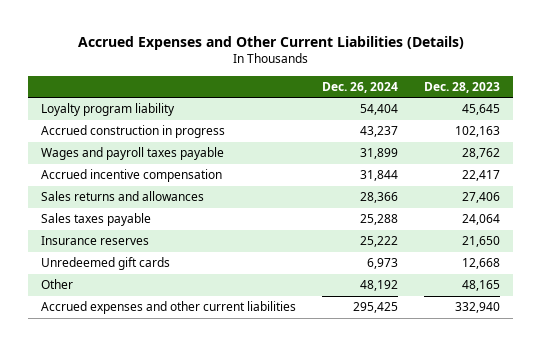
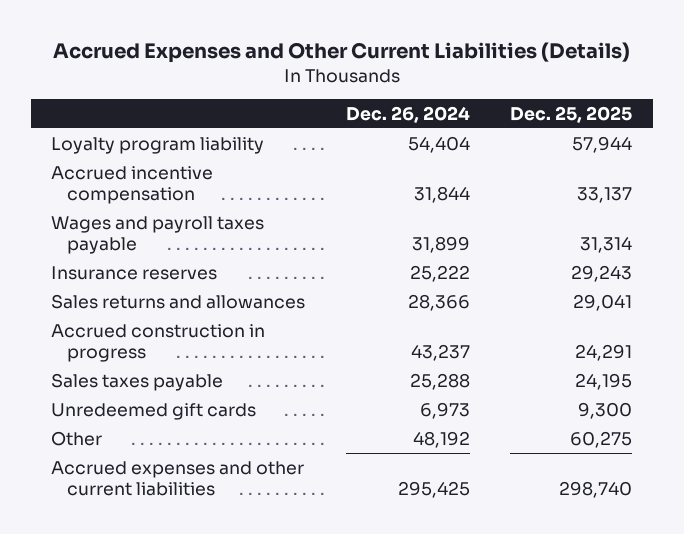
[423,81,500,93] Dec. 28, 2023 -> none
none -> [510,105,633,123] Dec. 25, 2025
[41,147,225,161] Wages and payroll taxes payable -> [51,215,265,255] Wages and payroll taxes payable
[41,236,150,246] Insurance reserves -> [51,265,218,280] Insurance reserves
[41,125,226,139] Accrued construction in progress -> [51,323,266,363] Accrued construction in progress

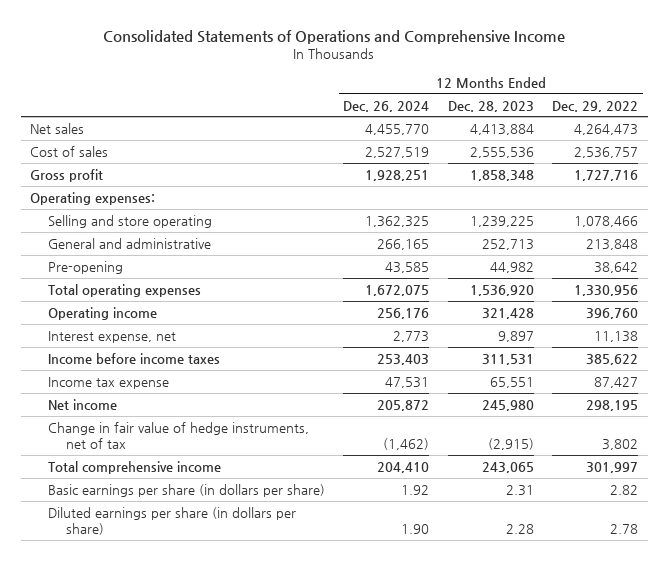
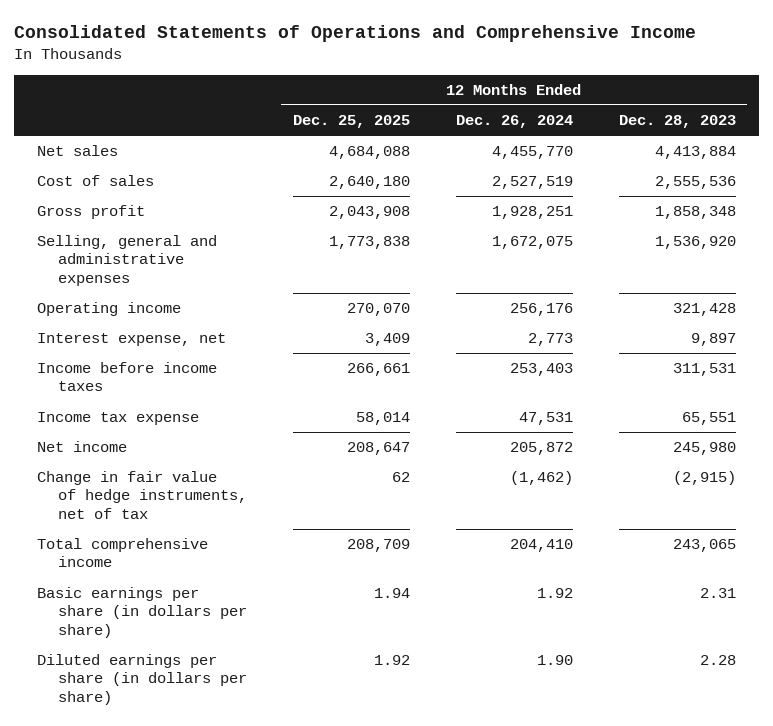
[552,100,639,112] Dec. 29, 2022 -> none
none -> [292,115,410,129] Dec. 25, 2025
[29,191,155,205] Operating expenses: -> none
[47,214,212,228] Selling and store operating -> none
[47,237,211,249] General and administrative -> none
[47,260,123,274] Pre-opening -> none
[47,283,201,297] Total operating expenses -> [37,235,218,286] Selling, general and administrative expenses

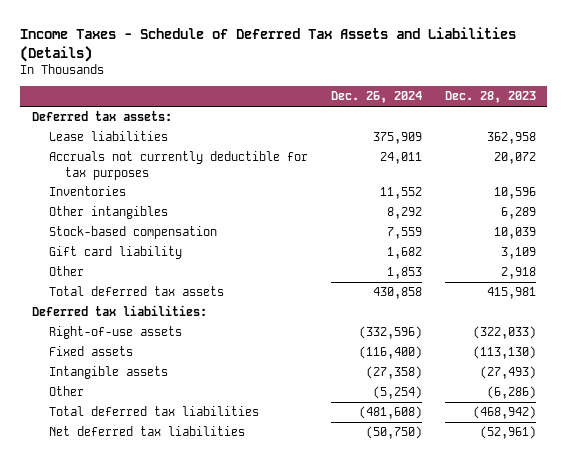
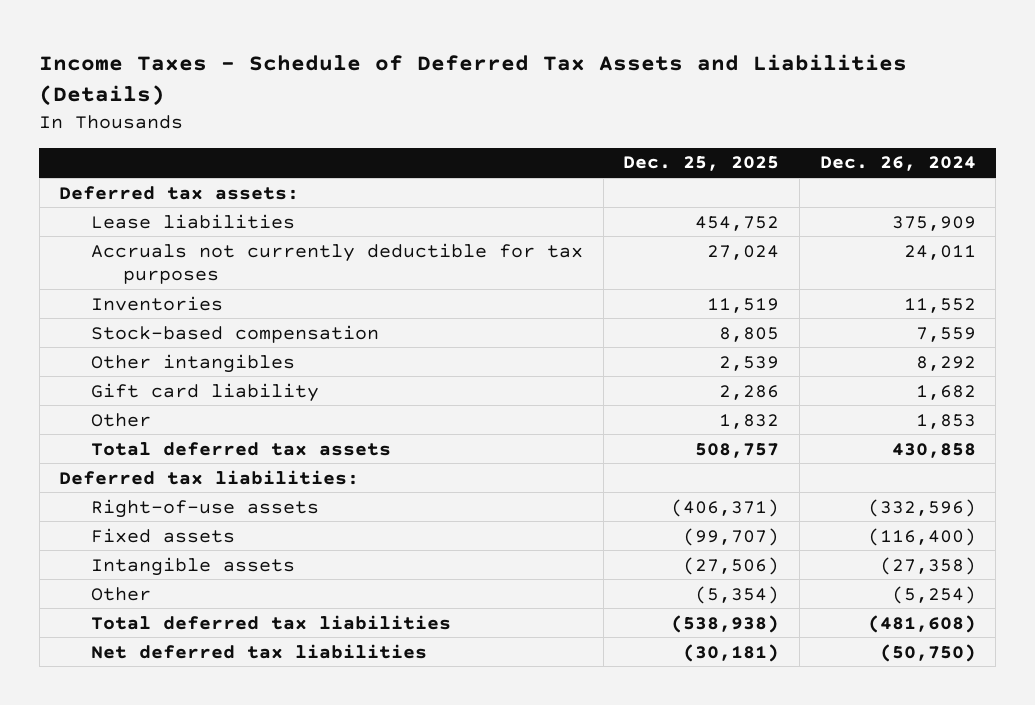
[444,91,536,104] Dec. 28, 2023 -> none
none -> [623,156,780,172] Dec. 25, 2025
[48,206,168,220] Other intangibles -> [91,353,296,373] Other intangibles

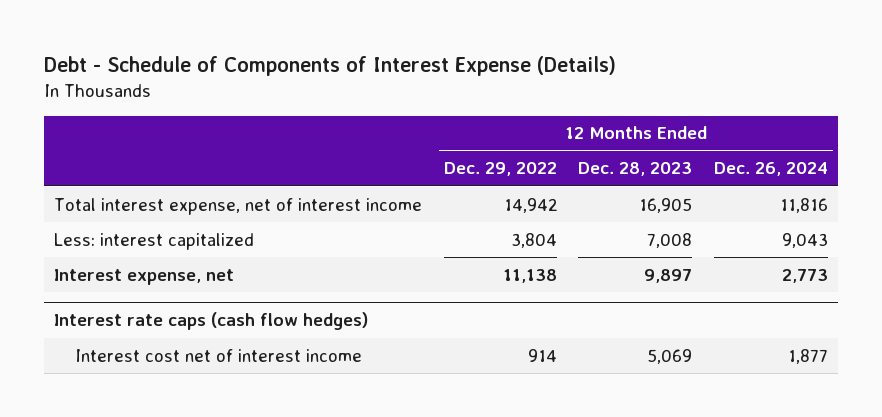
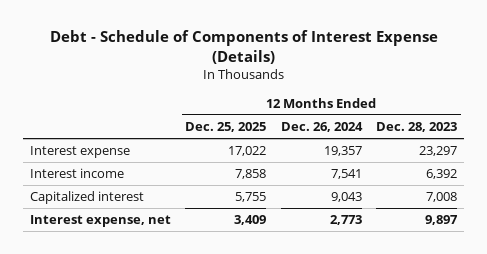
[443,162,557,177] Dec. 29, 2022 -> none
none -> [185,122,267,133] Dec. 25, 2025
[54,197,423,215] Total interest expense, net of interest income -> [30,146,131,159] Interest expense
[639,197,693,213] 16,905 -> [419,146,458,157] 23,297
[779,197,828,213] 11,816 -> [323,146,362,157] 19,357
none -> [30,168,125,179] Interest income
[54,232,255,250] Less: interest capitalized -> [30,191,145,205] Capitalized interest
[54,312,369,331] Interest rate caps (cash flow hedges) -> none
[75,348,363,362] Interest cost net of interest income -> none

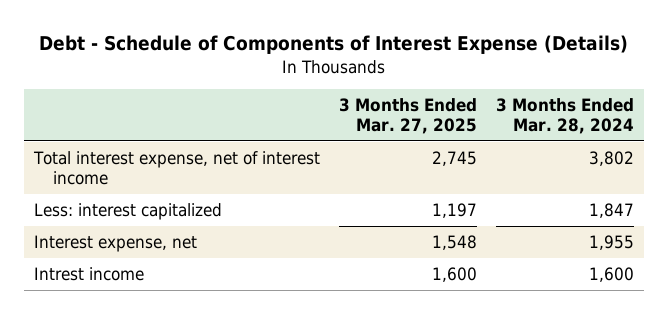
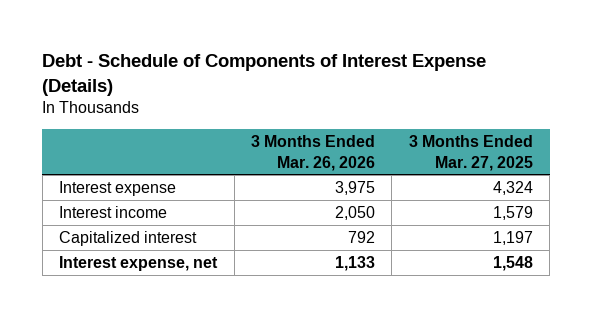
[496,98,635,135] 3 Months Ended Mar. 28, 2024 -> none
none -> [251,135,376,171] 3 Months Ended Mar. 26, 2026
[33,151,321,185] Total interest expense, net of interest income -> [59,180,177,196] Interest expense
[432,151,478,167] 2,745 -> [492,180,533,195] 4,324
none -> [59,205,168,218] Interest income
[34,203,223,221] Less: interest capitalized -> [59,230,198,246] Capitalized interest
[34,267,145,282] Intrest income -> none

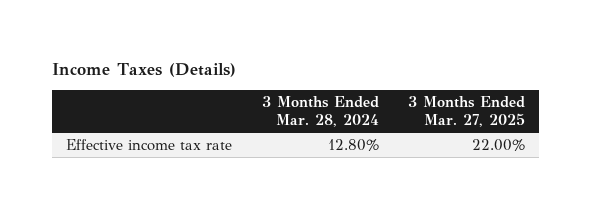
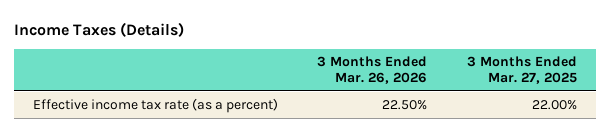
[261,96,379,128] 3 Months Ended Mar. 28, 2024 -> none
none -> [317,55,428,85] 3 Months Ended Mar. 26, 2026
[66,139,233,152] Effective income tax rate -> [33,98,279,114] Effective income tax rate (as a percent)

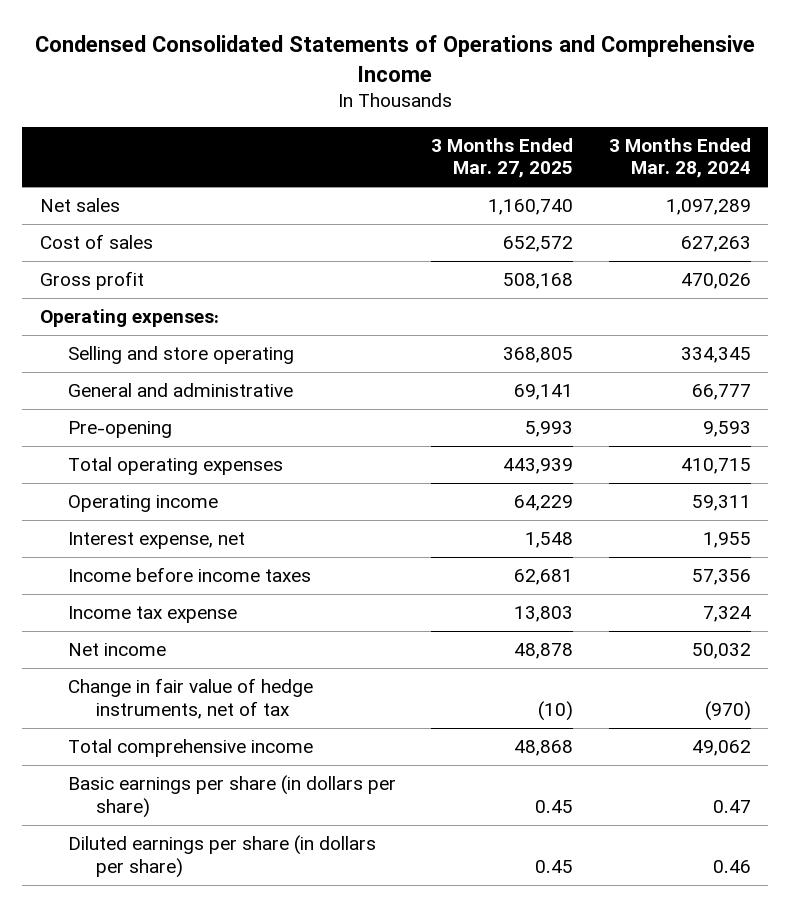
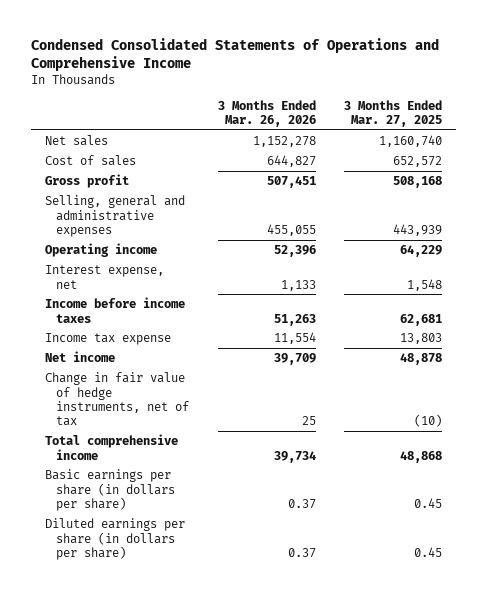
[608,137,751,179] 3 Months Ended Mar. 28, 2024 -> none
none -> [217,99,316,128] 3 Months Ended Mar. 26, 2026
[39,309,219,328] Operating expenses: -> none
[67,346,294,365] Selling and store operating -> none
[67,383,293,398] General and administrative -> none
[67,421,172,439] Pre-opening -> none
[67,457,283,476] Total operating expenses -> [45,195,186,237] Selling, general and administrative expenses

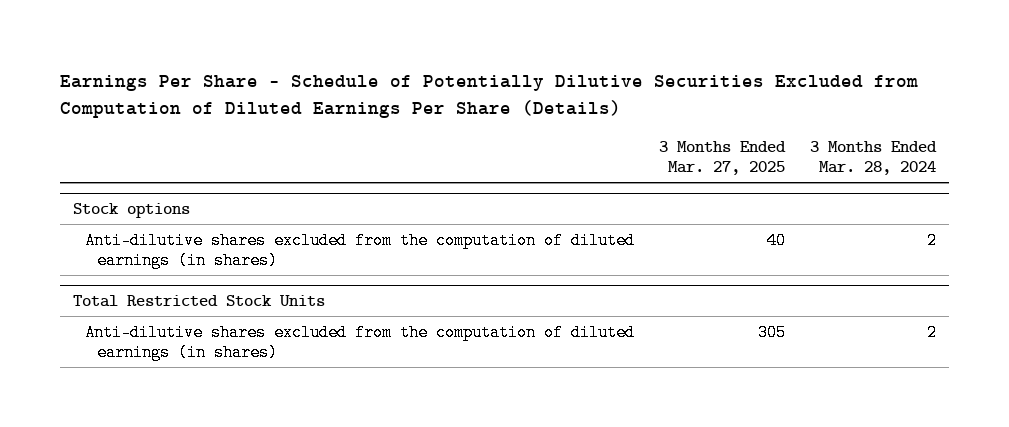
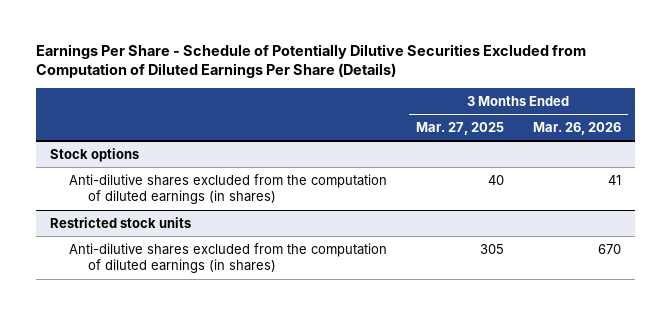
[810,140,938,175] 3 Months Ended Mar. 28, 2024 -> none
none -> [532,121,621,135] Mar. 26, 2026
[72,294,325,307] Total Restricted Stock Units -> [50,216,192,228] Restricted stock units

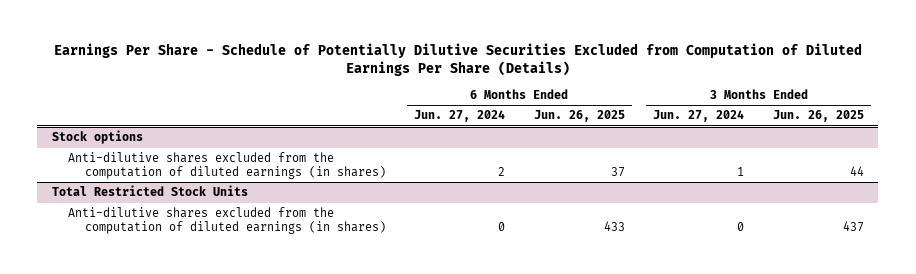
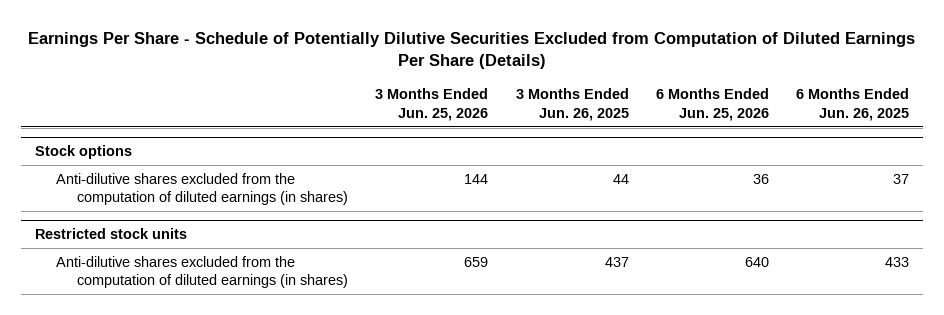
[414,110,506,123] Jun. 27, 2024 -> none
[653,110,745,123] Jun. 27, 2024 -> none
none -> [375,88,489,121] 3 Months Ended Jun. 25, 2026
none -> [656,88,770,121] 6 Months Ended Jun. 25, 2026
[51,185,248,197] Total Restricted Stock Units -> [34,228,187,240] Restricted stock units

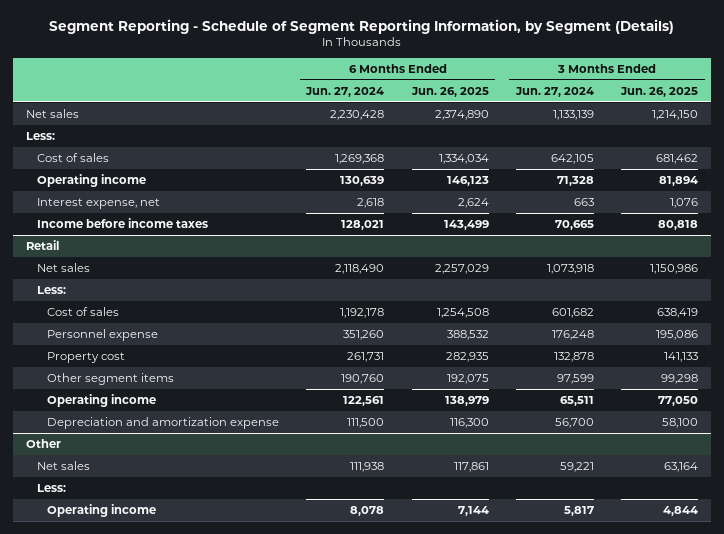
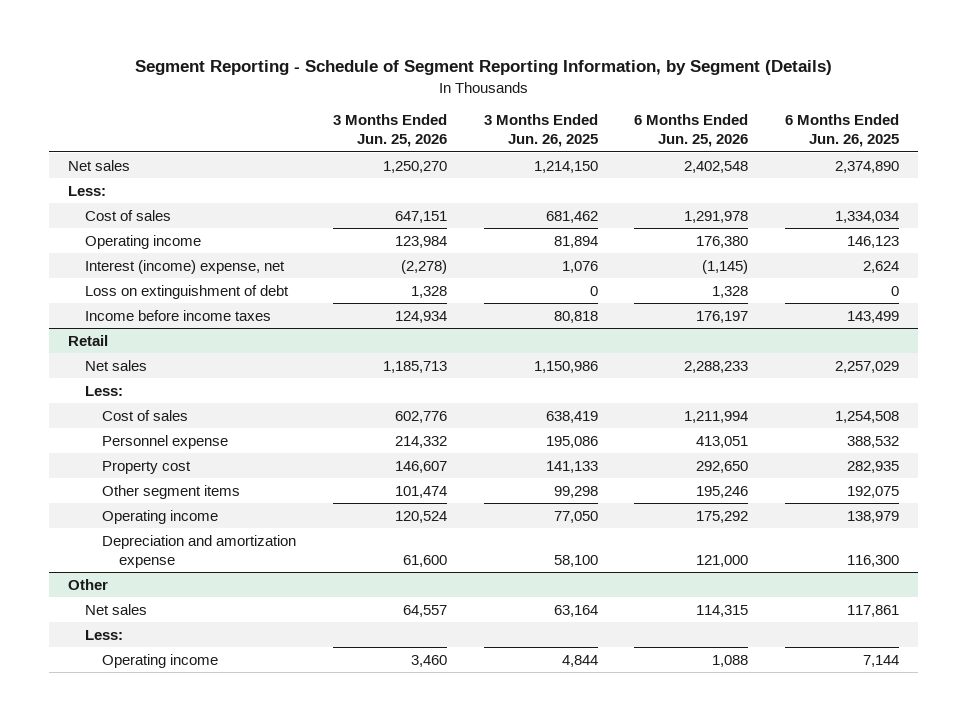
[305,86,385,97] Jun. 27, 2024 -> none
[514,86,594,97] Jun. 27, 2024 -> none
none -> [332,114,447,148] 3 Months Ended Jun. 25, 2026
none -> [634,114,749,148] 6 Months Ended Jun. 25, 2026
[36,198,160,210] Interest expense, net -> [84,259,285,274] Interest (income) expense, net
none -> [84,284,289,299] Loss on extinguishment of debt

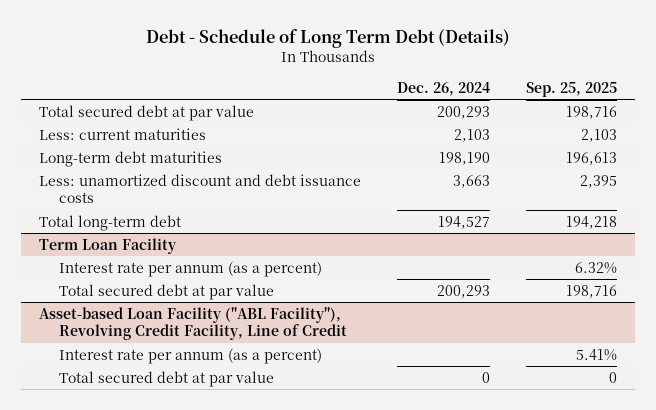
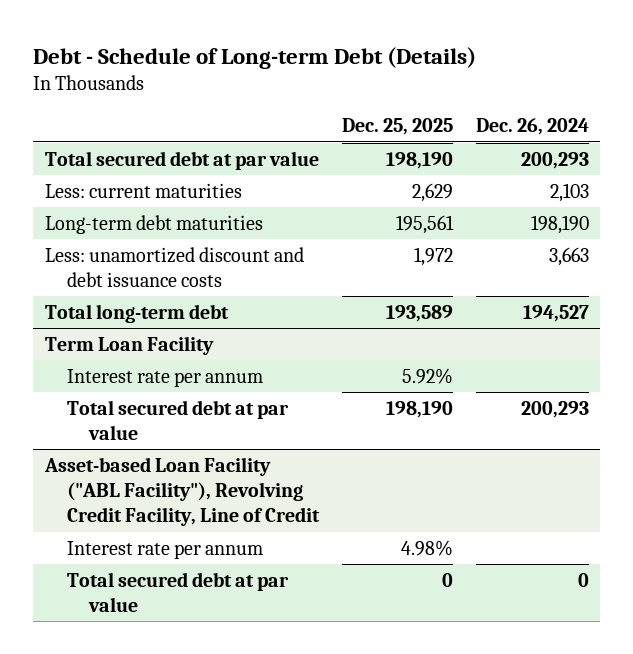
[145,28,510,48] Debt - Schedule of Long Term Debt (Details) -> [33,46,477,69] Debt - Schedule of Long-term Debt (Details)
[526,81,618,97] Sep. 25, 2025 -> none
none -> [341,118,453,136] Dec. 25, 2025
[58,260,322,277] Interest rate per annum (as a percent) -> [66,368,263,387] Interest rate per annum
[58,347,322,364] Interest rate per annum (as a percent) -> [66,540,263,559] Interest rate per annum

